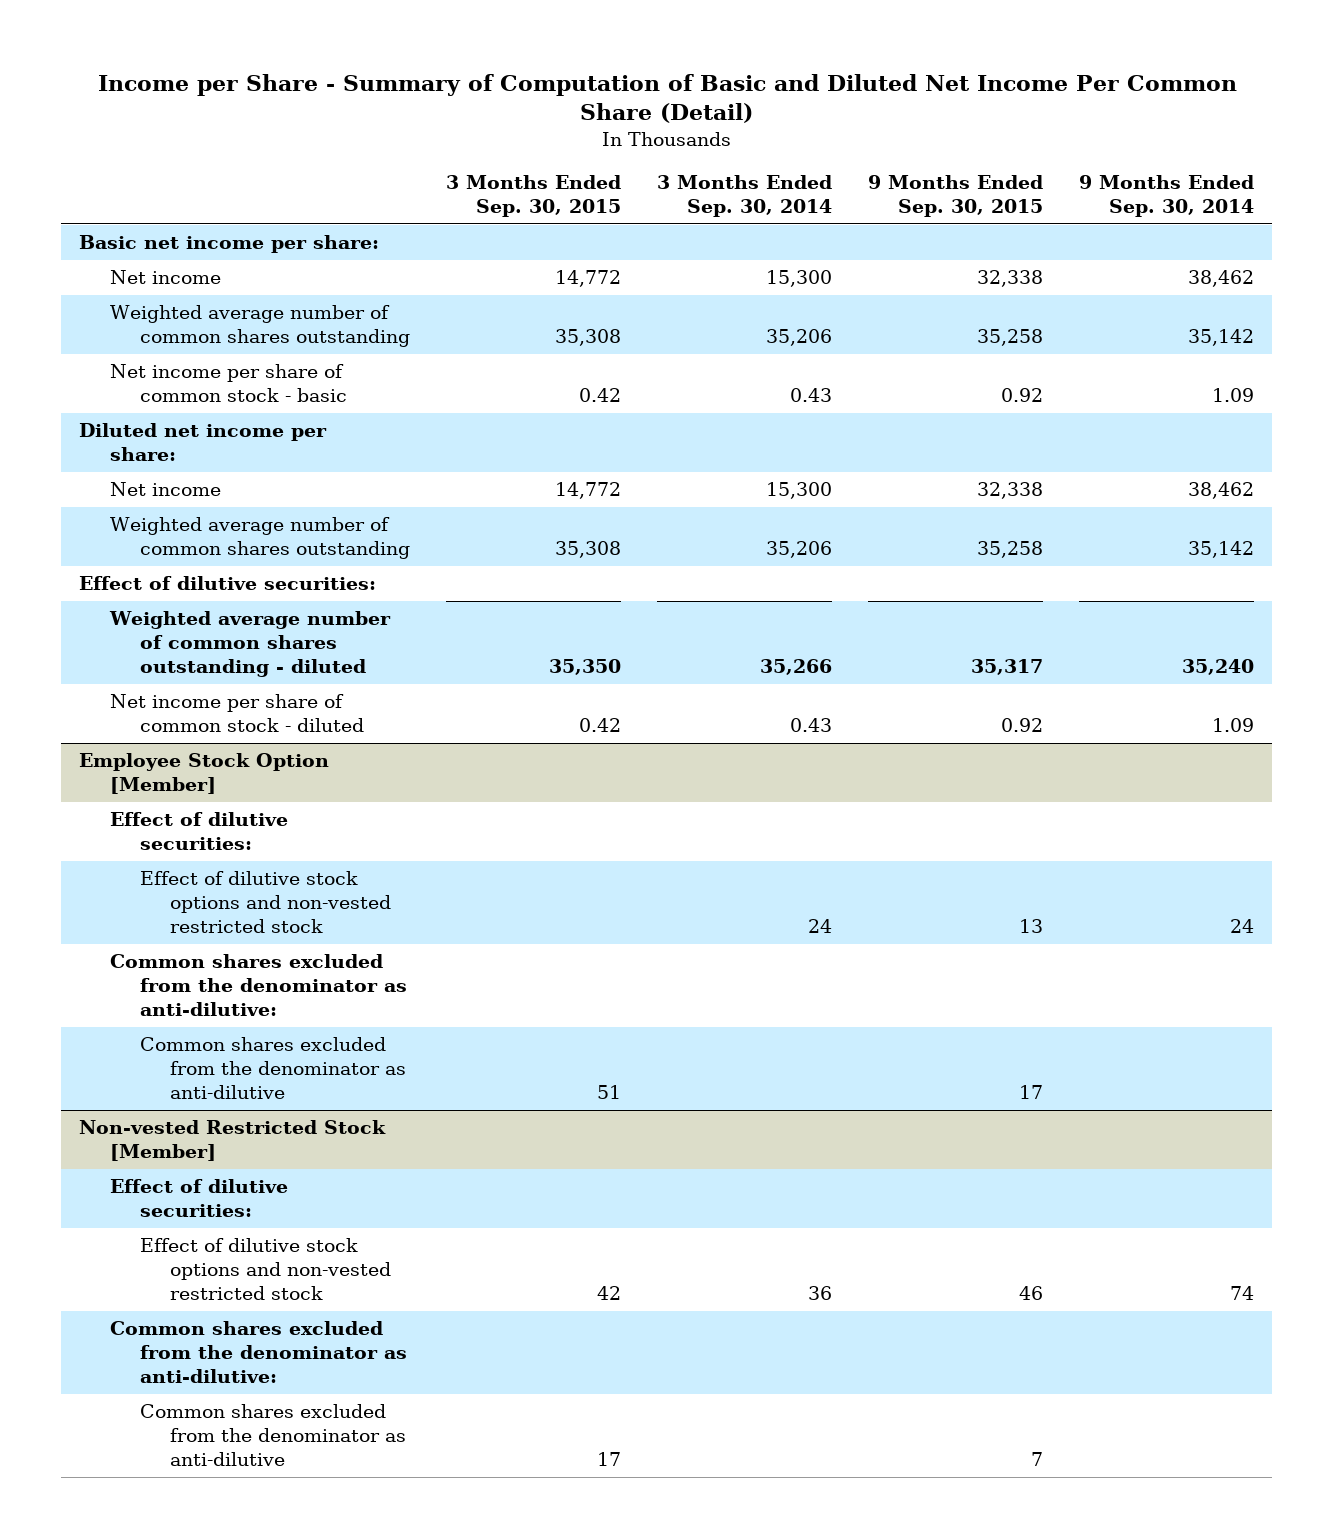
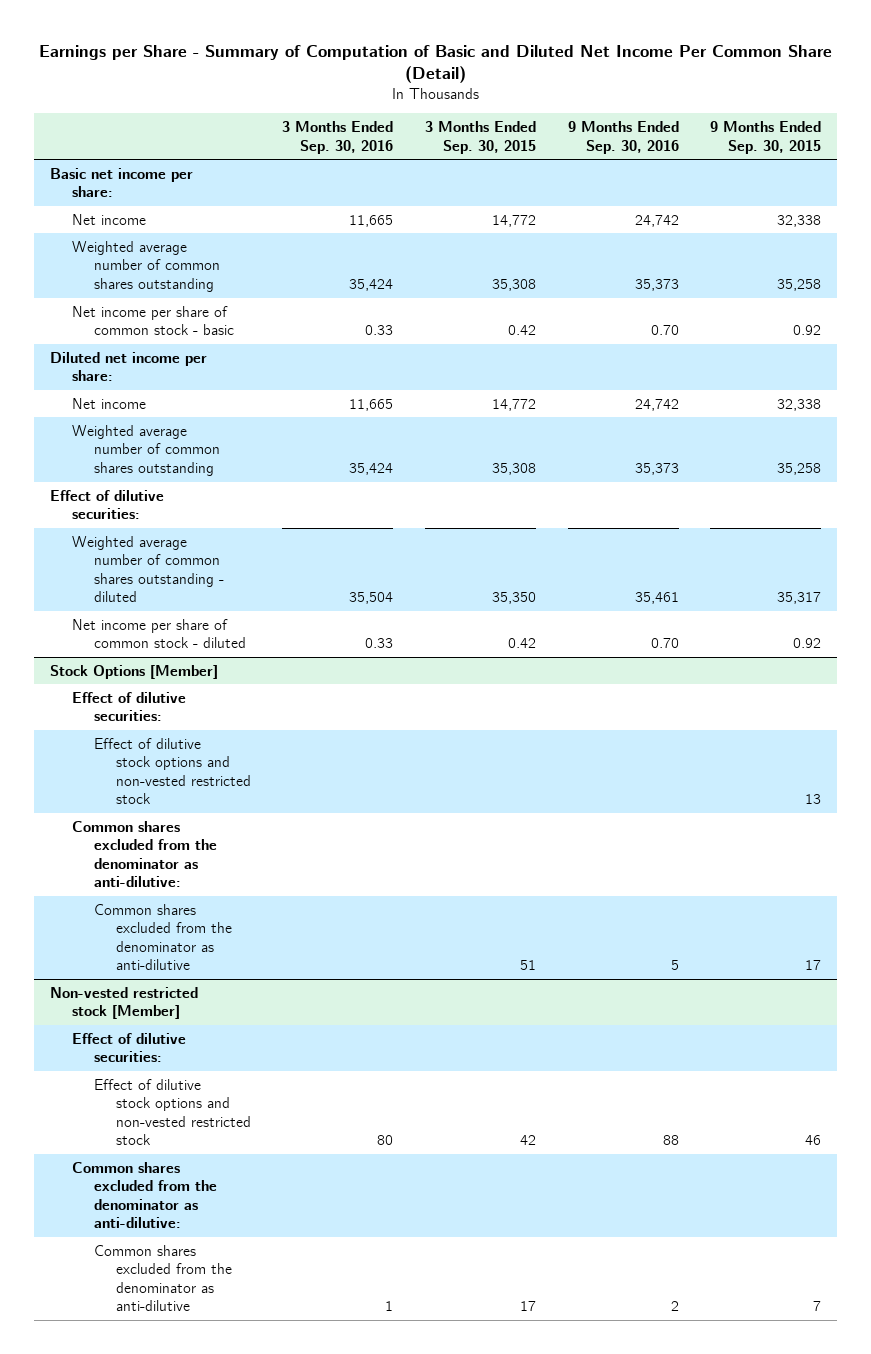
[97,73,1237,124] Income per Share - Summary of Computation of Basic and Diluted Net Income Per Common Share (Detail) -> [38,44,832,84] Earnings per Share - Summary of Computation of Basic and Diluted Net Income Per Common Share (Detail)
[657,175,833,218] 3 Months Ended Sep. 30, 2014 -> none
[1078,175,1254,218] 9 Months Ended Sep. 30, 2014 -> none
none -> [282,121,394,154] 3 Months Ended Sep. 30, 2016
none -> [567,121,679,154] 9 Months Ended Sep. 30, 2016
[79,753,330,795] Employee Stock Option [Member] -> [49,664,218,679] Stock Options [Member]
[79,1120,387,1162] Non-vested Restricted Stock [Member] -> [49,986,198,1020] Non-vested restricted stock [Member]

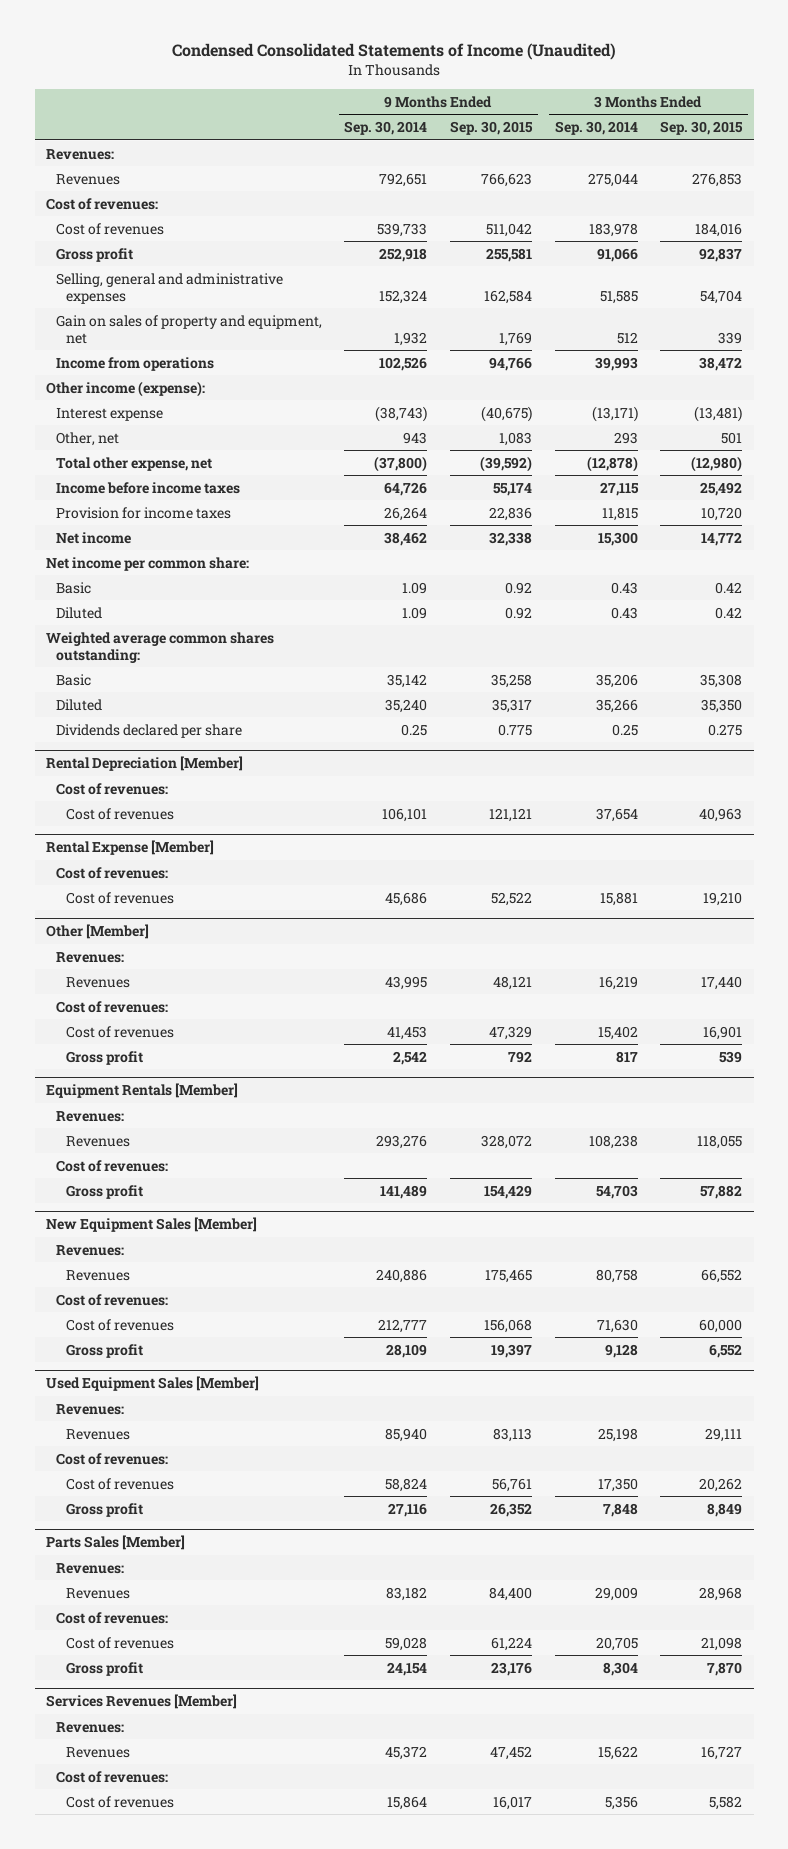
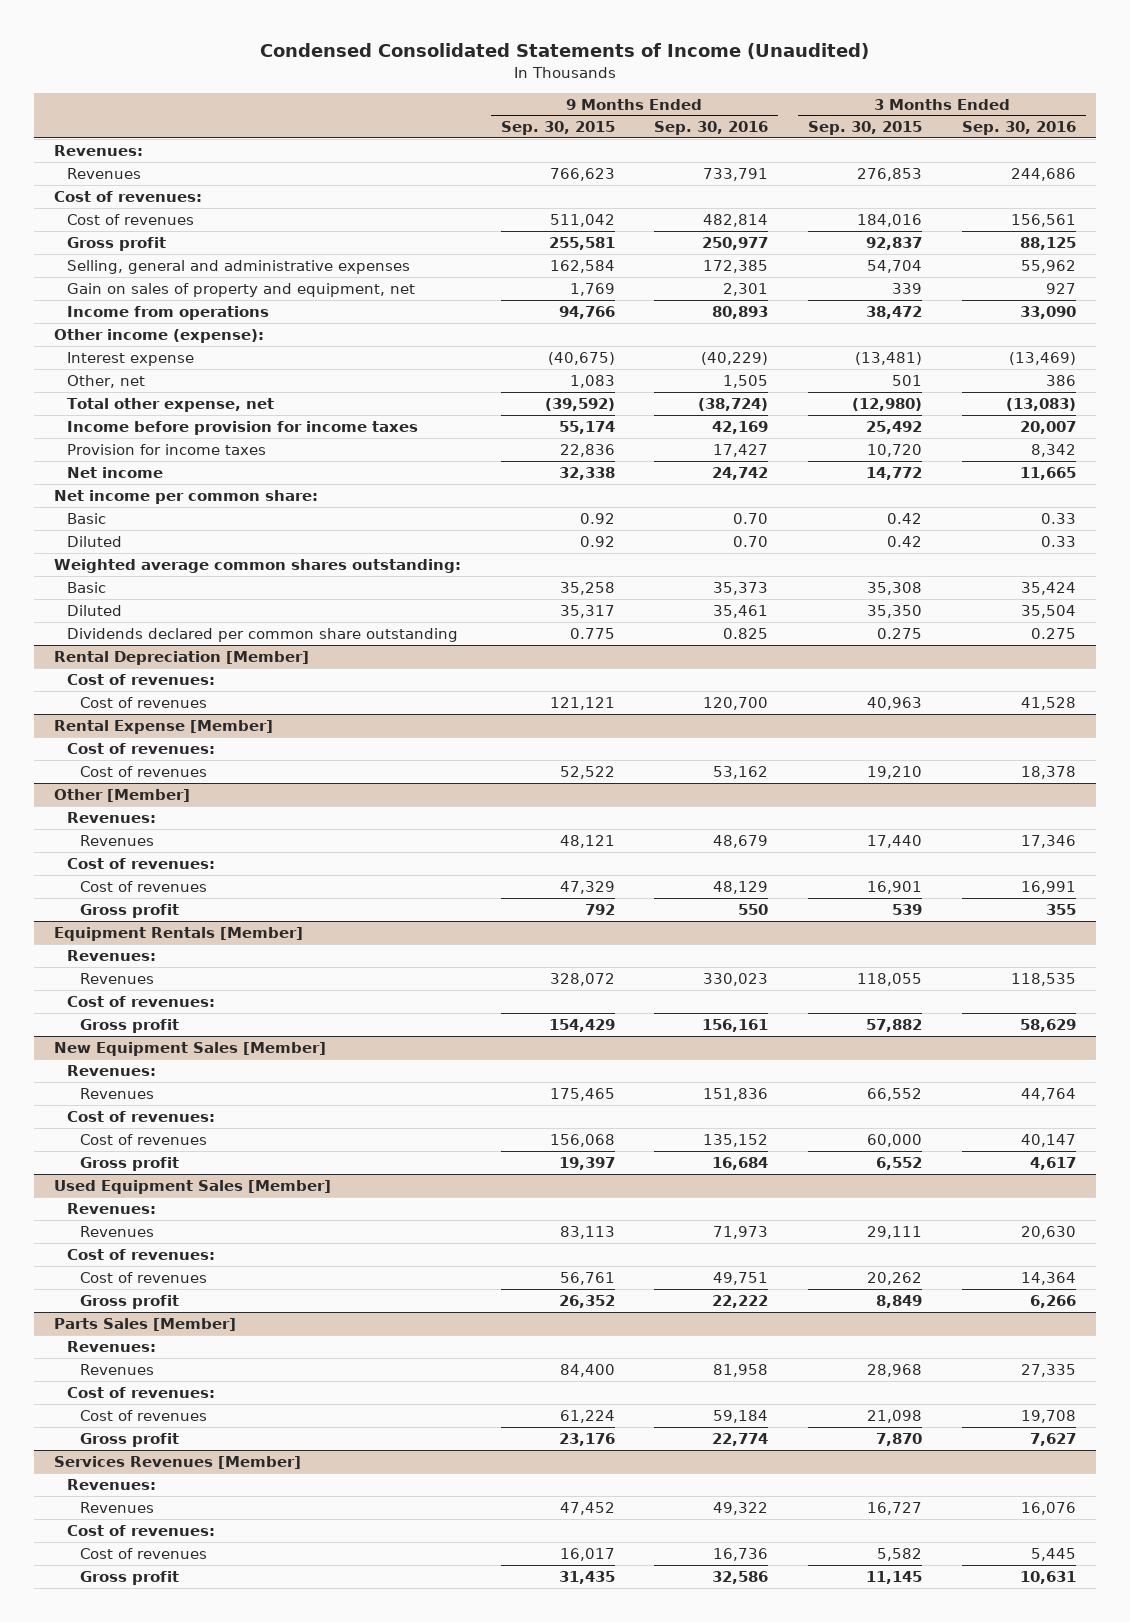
[344,121,428,136] Sep. 30, 2014 -> none
[554,121,638,136] Sep. 30, 2014 -> none
none -> [654,121,769,136] Sep. 30, 2016
none -> [961,121,1076,136] Sep. 30, 2016
[55,481,240,494] Income before income taxes -> [66,420,418,435] Income before provision for income taxes
[55,723,242,738] Dividends declared per share -> [66,627,458,642] Dividends declared per common share outstanding
none -> [79,1570,179,1585] Gross profit

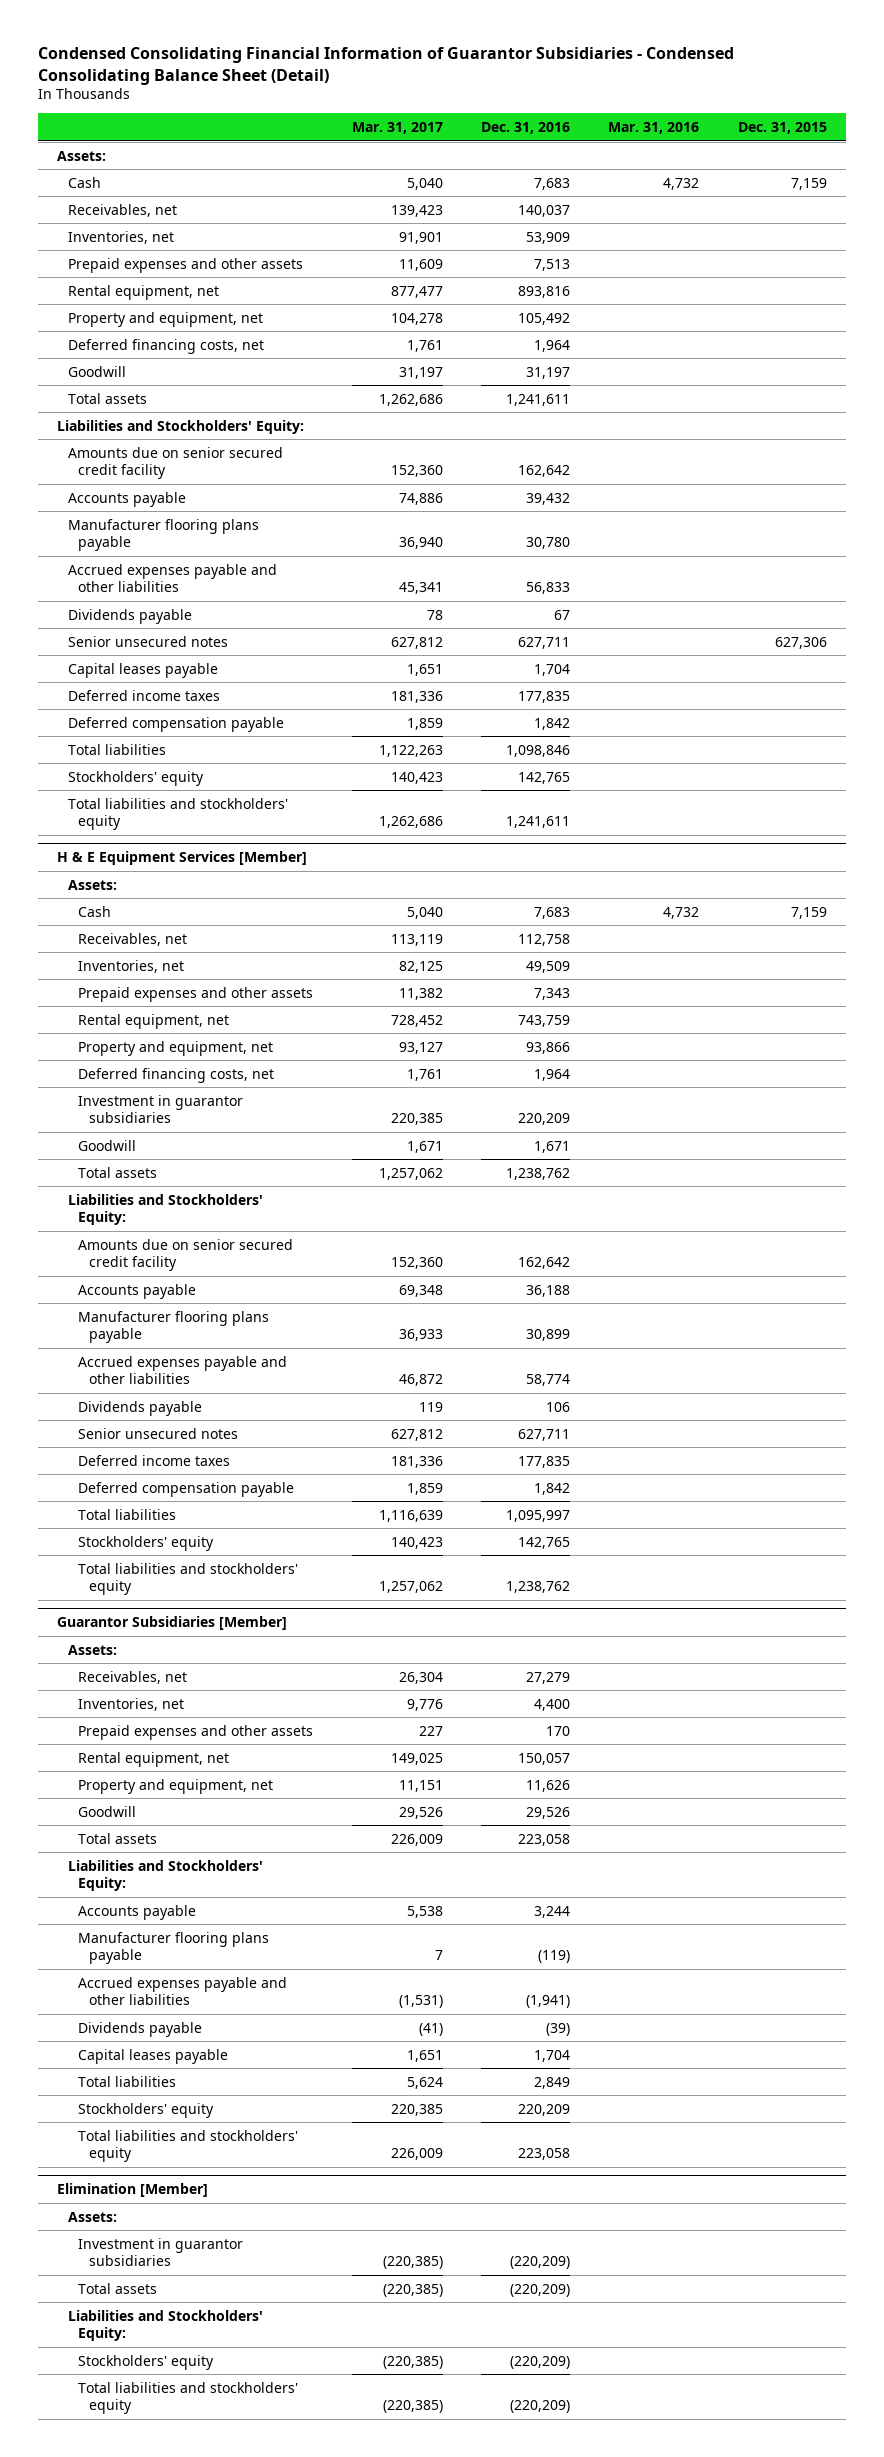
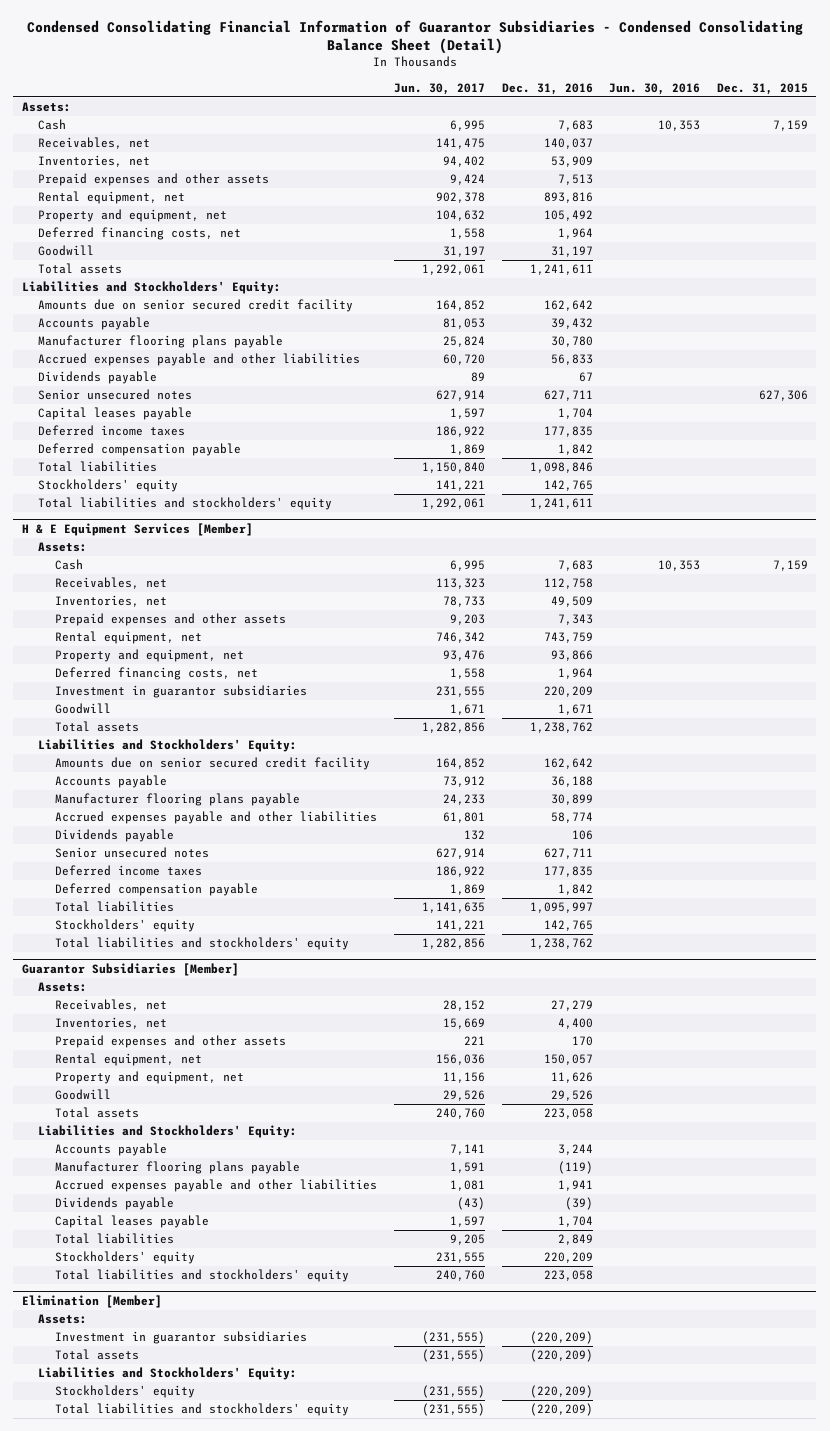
[351,121,443,134] Mar. 31, 2017 -> none
[608,121,700,134] Mar. 31, 2016 -> none
none -> [393,82,485,95] Jun. 30, 2017
none -> [609,82,701,95] Jun. 30, 2016
[525,1995,570,2009] (1,941) -> [557,1180,593,1192] 1,941

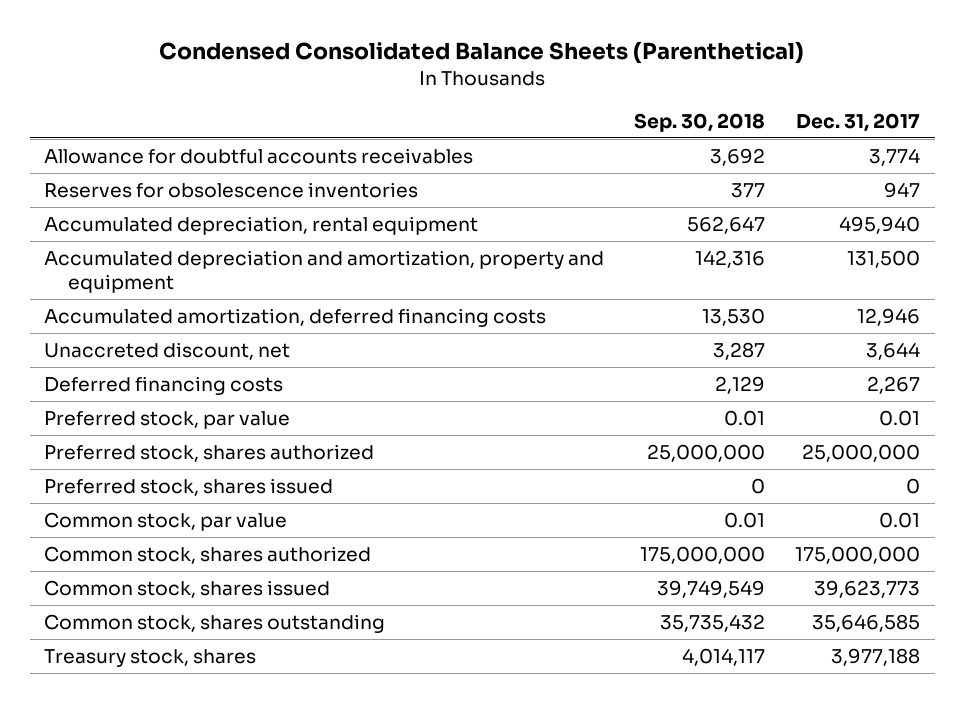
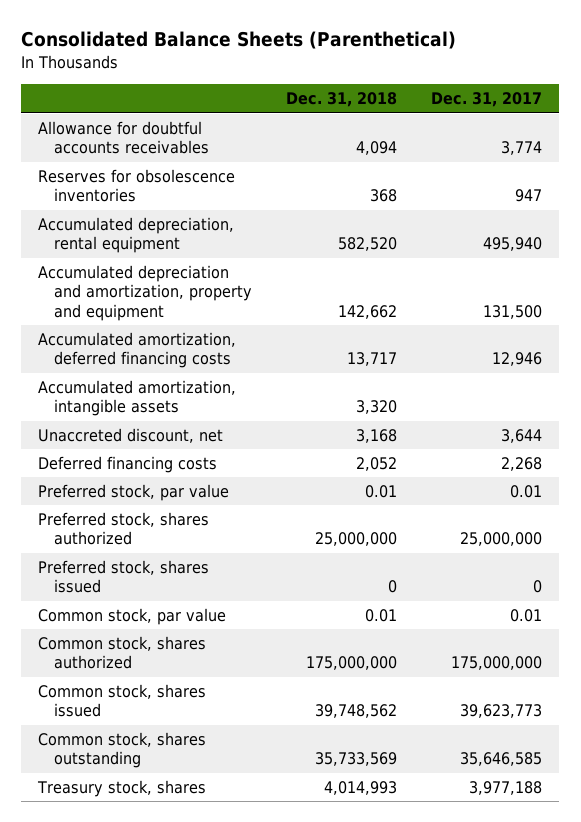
[159,40,805,64] Condensed Consolidated Balance Sheets (Parenthetical) -> [21,31,457,50] Consolidated Balance Sheets (Parenthetical)
[634,112,766,132] Sep. 30, 2018 -> none
none -> [285,92,397,108] Dec. 31, 2018
none -> [38,380,237,417] Accumulated amortization, intangible assets
[867,376,921,395] 2,267 -> [501,457,543,472] 2,268

